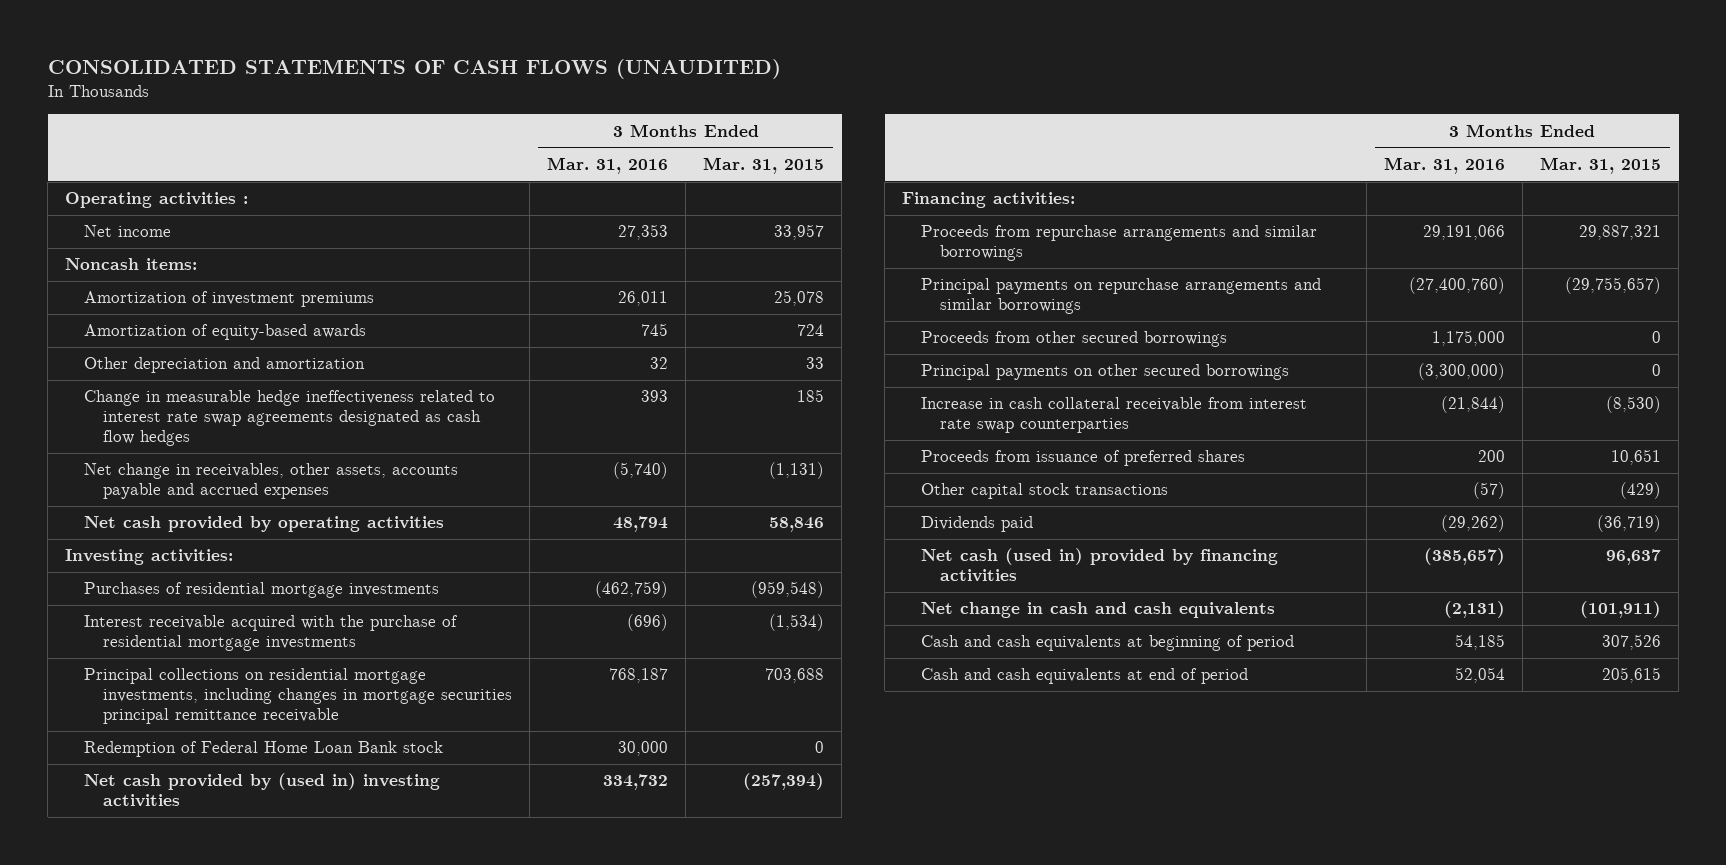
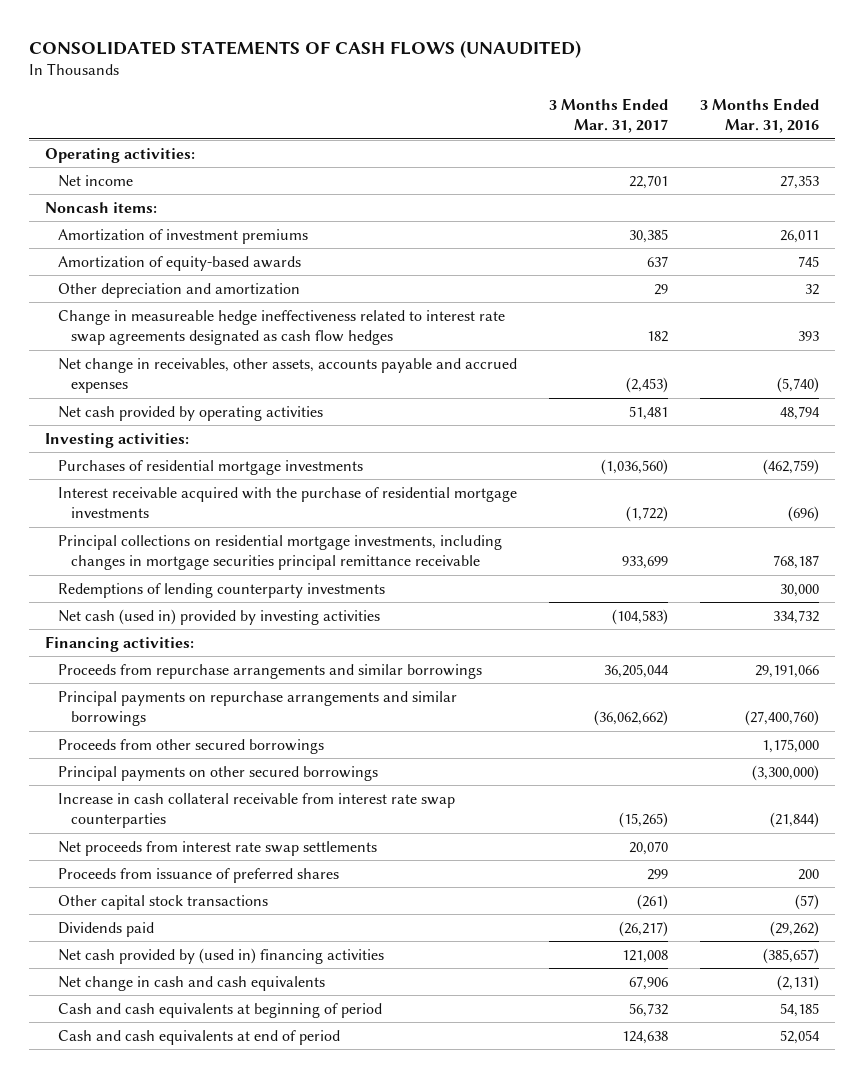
[703,156,825,174] Mar. 31, 2015 -> none
none -> [548,97,668,134] 3 Months Ended Mar. 31, 2017
[65,192,249,209] Operating activities : -> [45,147,196,163] Operating activities:
[84,390,496,447] Change in measurable hedge ineffectiveness related to interest rate swap agreements designated as cash flow hedges -> [58,309,506,346] Change in measureable hedge ineffectiveness related to interest rate swap agreements designated as cash flow hedges
[84,741,444,758] Redemption of Federal Home Loan Bank stock -> none
none -> [58,582,386,598] Redemptions of lending counterparty investments
[84,773,441,808] Net cash provided by (used in) investing activities -> [58,608,381,625] Net cash (used in) provided by investing activities
none -> [58,840,378,856] Net proceeds from interest rate swap settlements
[920,548,1278,583] Net cash (used in) provided by financing activities -> [58,947,385,964] Net cash provided by (used in) financing activities

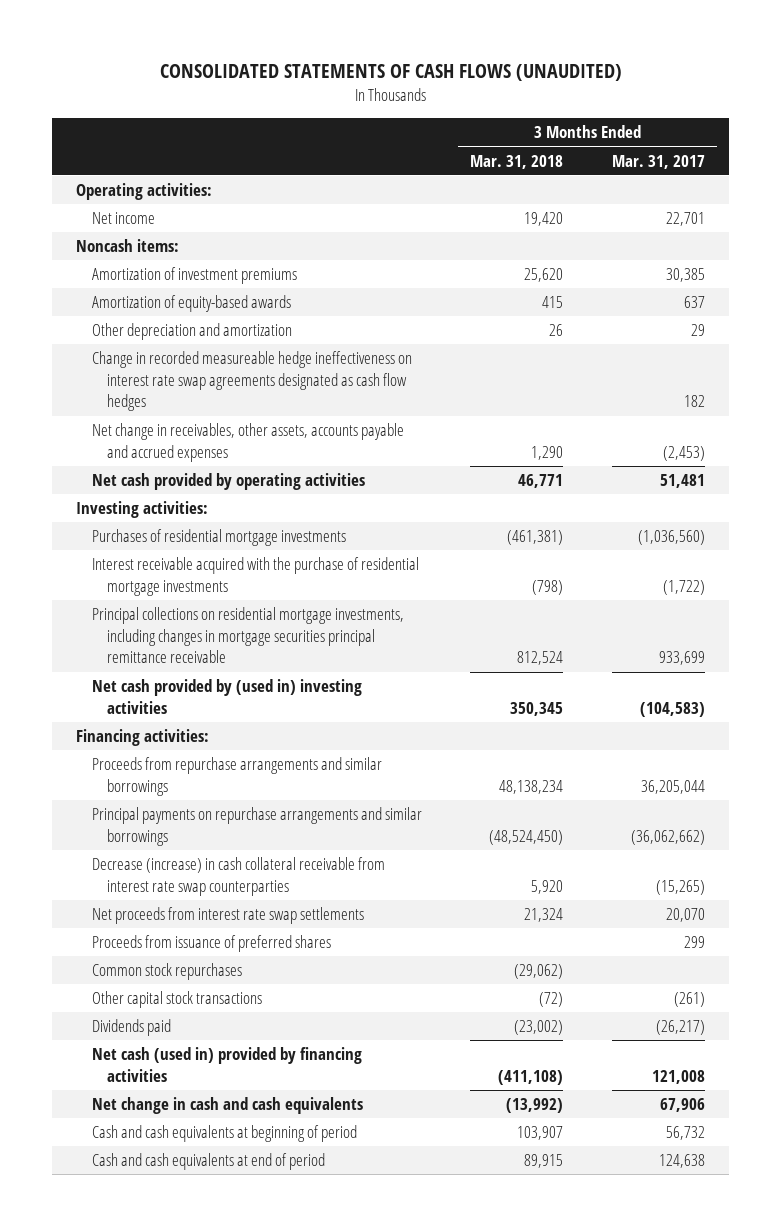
[699,97,819,134] 3 Months Ended Mar. 31, 2016 -> none
none -> [470,154,564,169] Mar. 31, 2018
[58,309,506,346] Change in measureable hedge ineffectiveness related to interest rate swap agreements designated as cash flow hedges -> [91,351,412,412] Change in recorded measureable hedge ineffectiveness on interest rate swap agreements designated as cash flow hedges
[58,582,386,598] Redemptions of lending counterparty investments -> none
[58,608,381,625] Net cash (used in) provided by investing activities -> [91,679,362,714] Net cash provided by (used in) investing activities
[58,738,325,754] Proceeds from other secured borrowings -> none
[58,765,379,781] Principal payments on other secured borrowings -> none
[58,792,456,829] Increase in cash collateral receivable from interest rate swap counterparties -> [91,857,385,896] Decrease (increase) in cash collateral receivable from interest rate swap counterparties
none -> [91,963,242,981] Common stock repurchases
[58,947,385,964] Net cash provided by (used in) financing activities -> [91,1047,362,1082] Net cash (used in) provided by financing activities

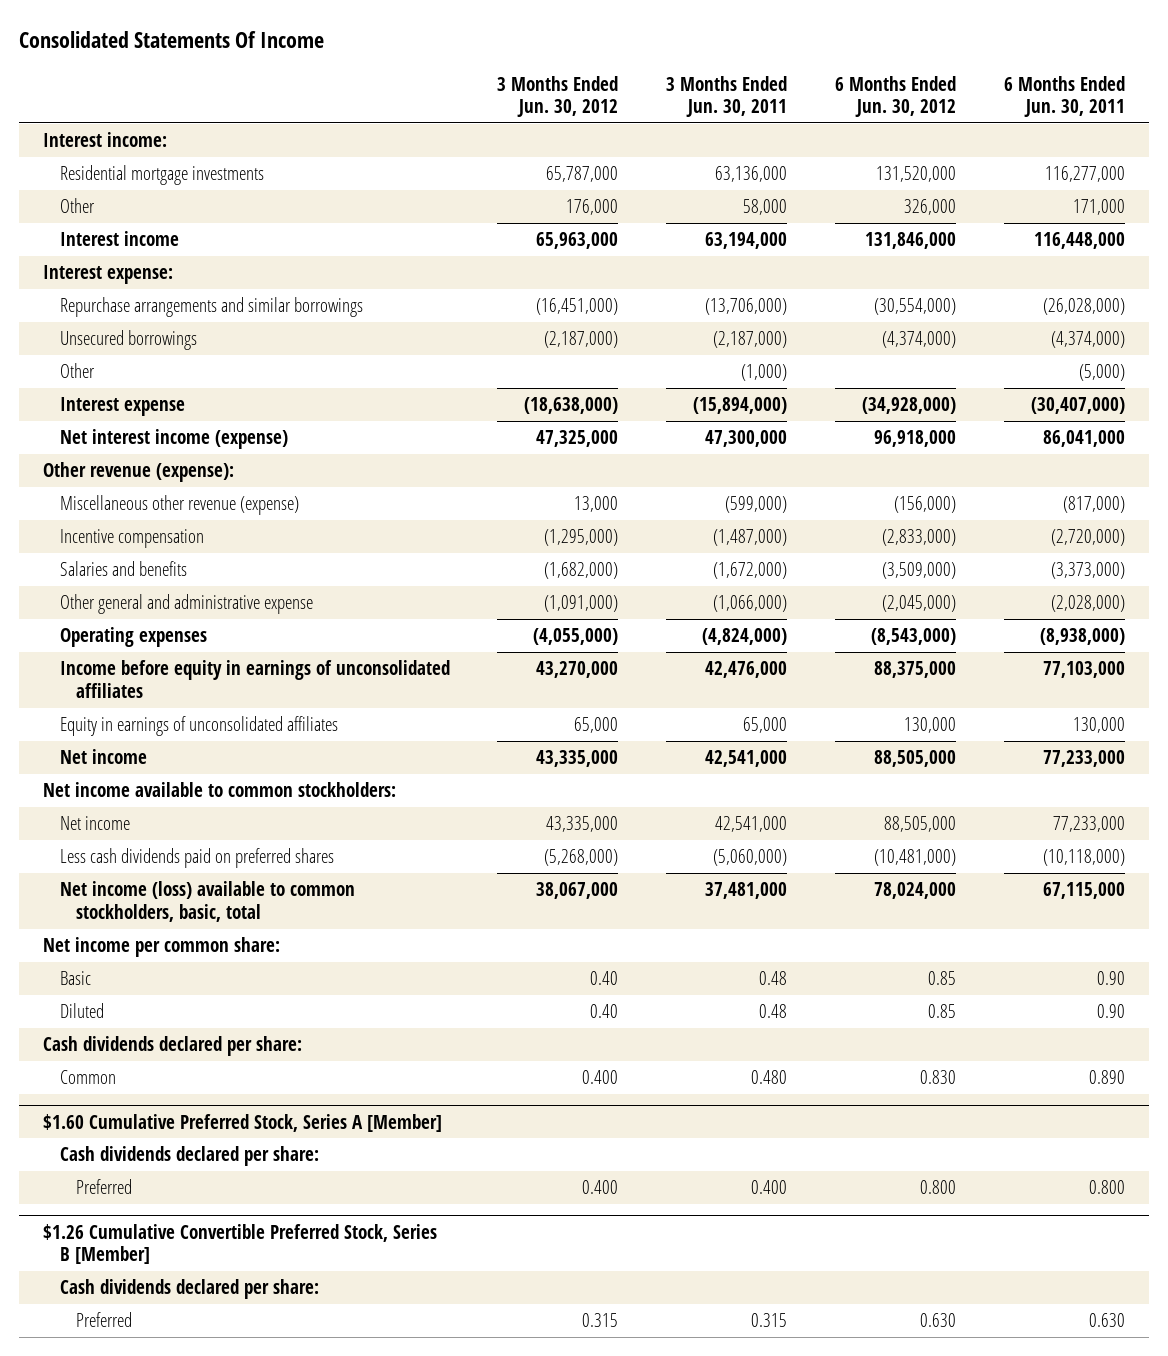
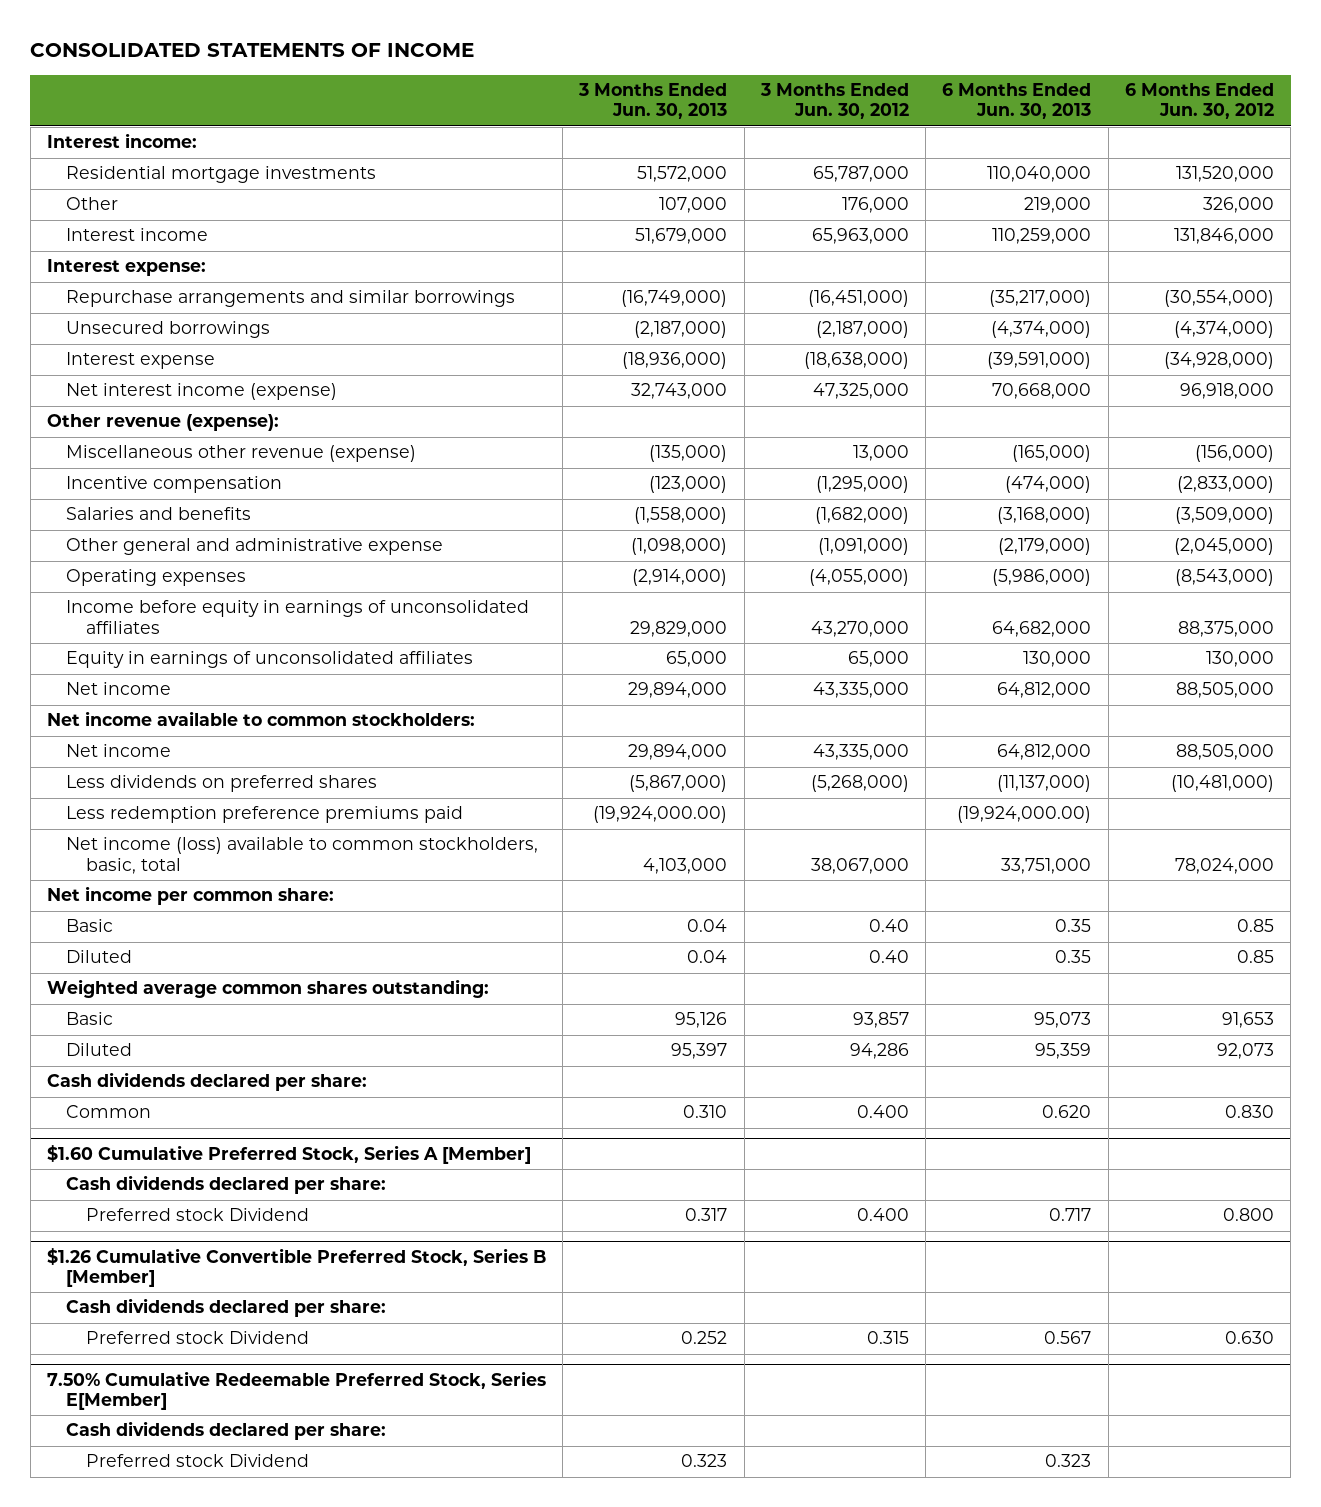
[19,31,325,49] Consolidated Statements Of Income -> [30,43,475,58] CONSOLIDATED STATEMENTS OF INCOME
[666,75,788,118] 3 Months Ended Jun. 30, 2011 -> none
[1003,75,1125,118] 6 Months Ended Jun. 30, 2011 -> none
none -> [578,83,728,120] 3 Months Ended Jun. 30, 2013
none -> [942,83,1092,120] 6 Months Ended Jun. 30, 2013
[59,363,95,379] Other -> none
[59,848,334,869] Less cash dividends paid on preferred shares -> [66,775,378,793] Less dividends on preferred shares
none -> [66,806,464,824] Less redemption preference premiums paid
none -> [46,979,489,999] Weighted average common shares outstanding:
none -> [66,1012,114,1026] Basic
none -> [66,1043,133,1057] Diluted
[76,1179,133,1195] Preferred -> [85,1208,309,1222] Preferred stock Dividend
[76,1312,133,1328] Preferred -> [85,1331,309,1345] Preferred stock Dividend
none -> [46,1370,546,1411] 7.50% Cumulative Redeemable Preferred Stock, Series E[Member]
none -> [66,1421,387,1441] Cash dividends declared per share:
none -> [85,1454,309,1468] Preferred stock Dividend

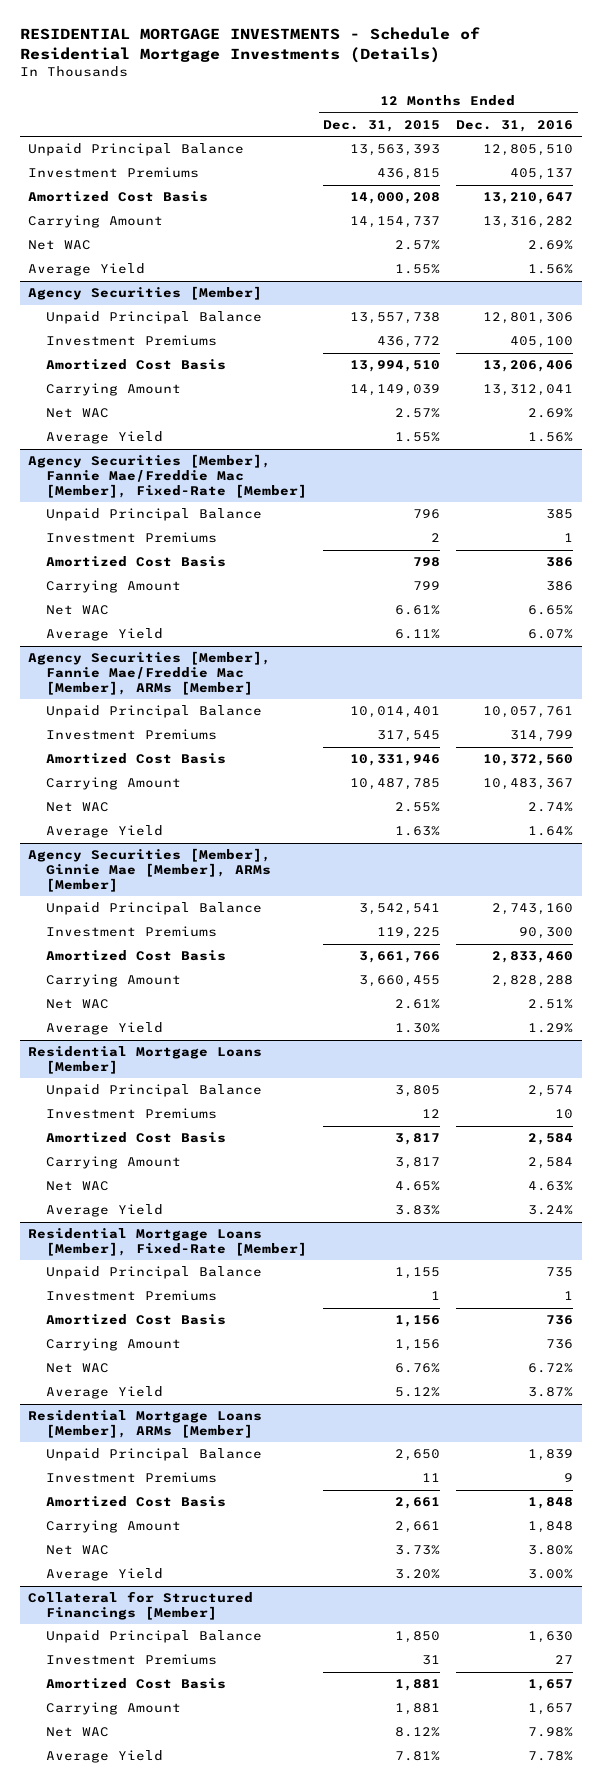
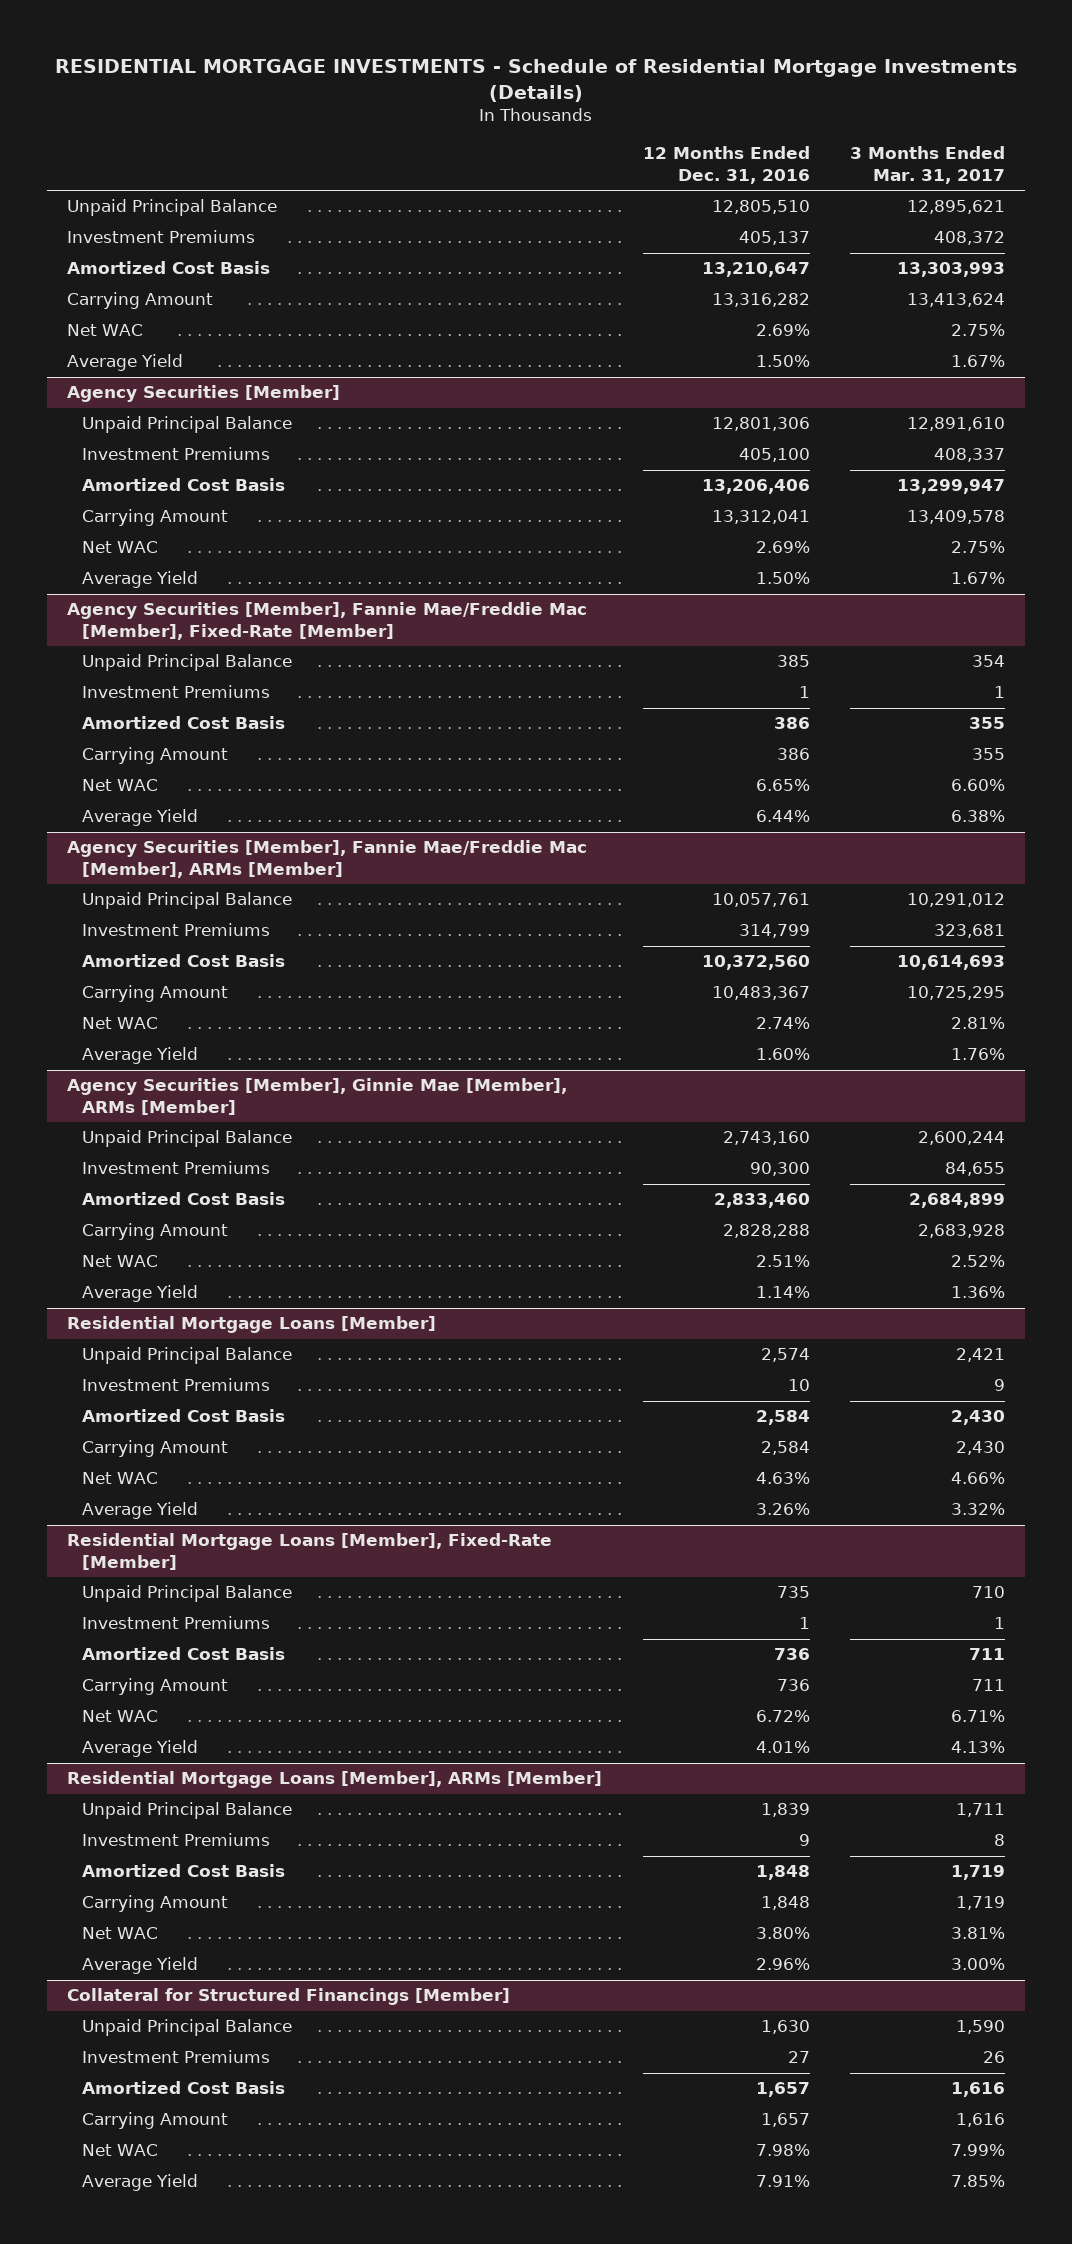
[323,119,441,132] Dec. 31, 2015 -> none
none -> [849,146,1005,185] 3 Months Ended Mar. 31, 2017
[528,264,574,275] 1.56% -> [755,355,810,368] 1.50%
[528,432,574,443] 1.56% -> [755,572,810,585] 1.50%
[528,629,574,640] 6.07% -> [755,810,810,823] 6.44%
[528,826,574,837] 1.64% -> [755,1048,810,1061] 1.60%
[528,1023,574,1034] 1.29% -> [755,1286,810,1299] 1.14%
[528,1205,574,1216] 3.24% -> [755,1503,810,1516] 3.26%
[528,1387,574,1398] 3.87% -> [755,1741,810,1754] 4.01%
[528,1569,574,1580] 3.00% -> [755,1958,810,1971] 2.96%
[528,1751,574,1762] 7.78% -> [755,2175,810,2188] 7.91%

